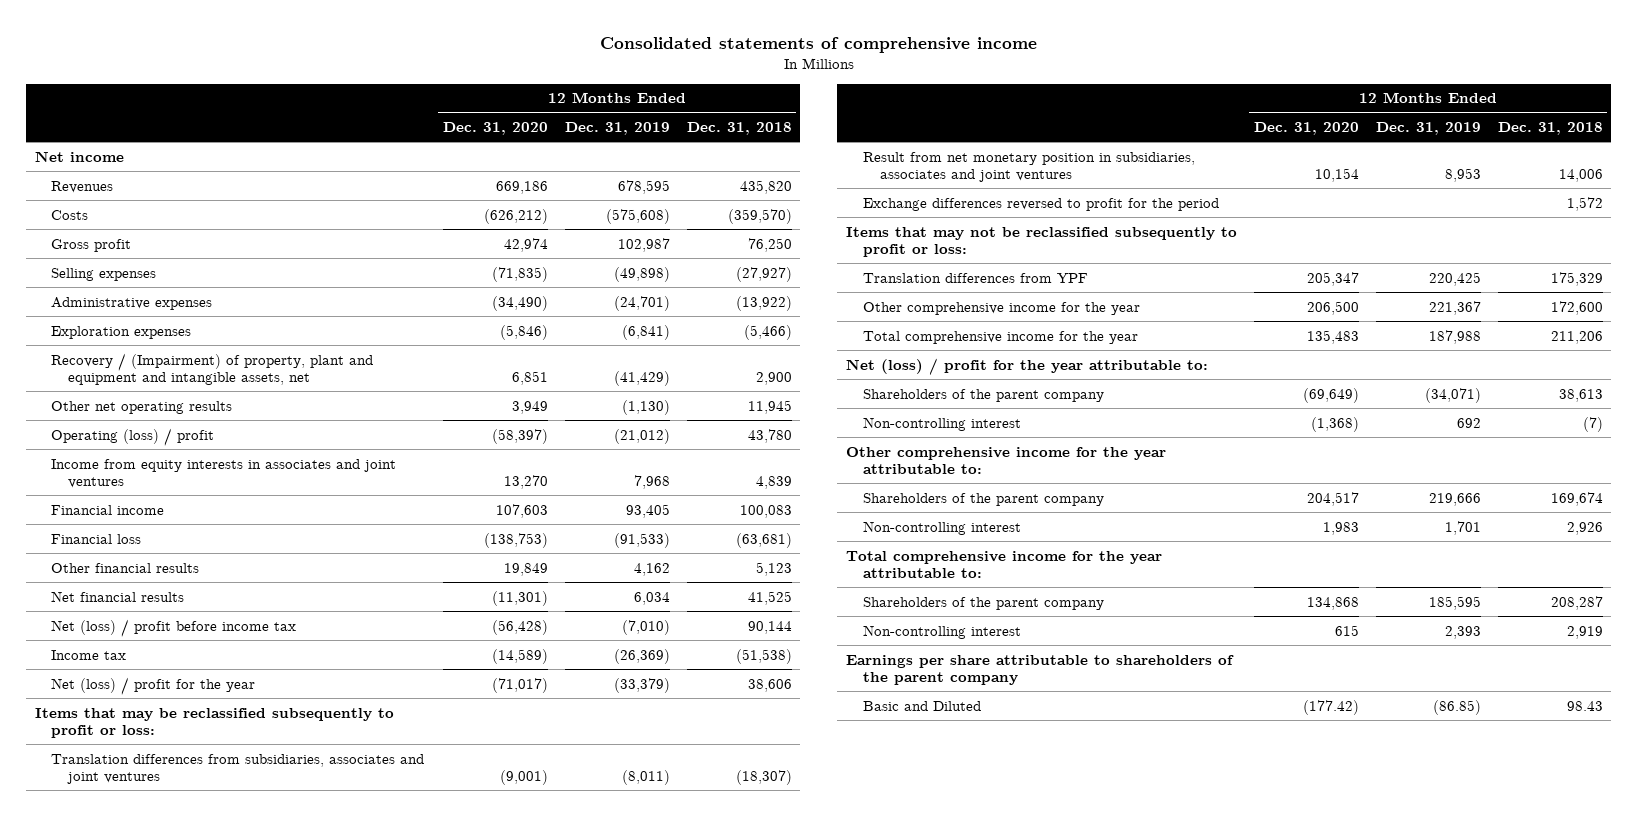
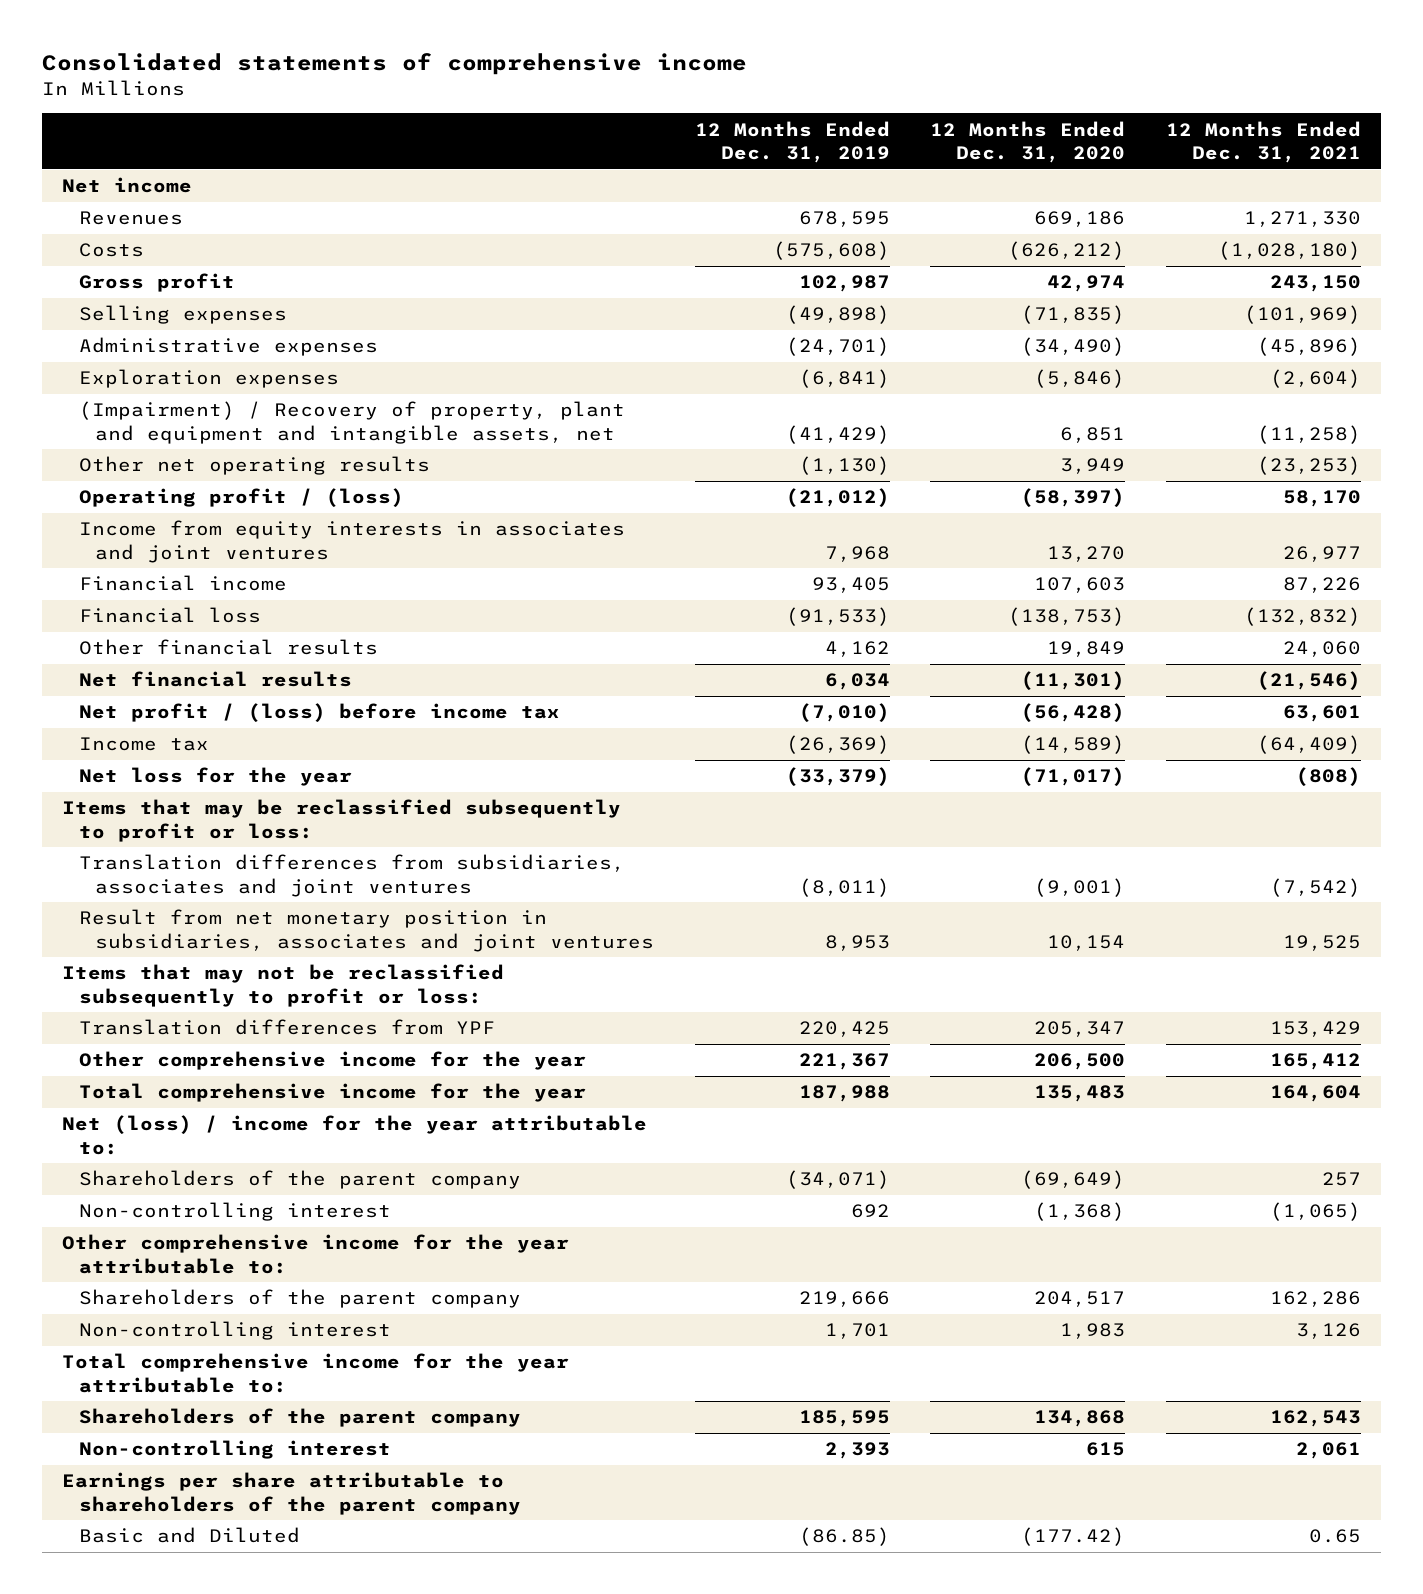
[686,121,792,135] Dec. 31, 2018 -> none
none -> [1165,120,1361,163] 12 Months Ended Dec. 31, 2021
[51,352,374,385] Recovery / (Impairment) of property, plant and equipment and intangible assets, net -> [78,401,625,444] (Impairment) / Recovery of property, plant and equipment and intangible assets, net
[51,427,215,446] Operating (loss) / profit -> [78,488,404,508] Operating profit / (loss)
[51,618,297,637] Net (loss) / profit before income tax -> [78,703,560,723] Net profit / (loss) before income tax
[51,676,256,695] Net (loss) / profit for the year -> [78,767,352,787] Net loss for the year
[862,197,1219,211] Exchange differences reversed to profit for the period -> none
[845,357,1208,375] Net (loss) / profit for the year attributable to: -> [62,1115,648,1155] Net (loss) / income for the year attributable to:

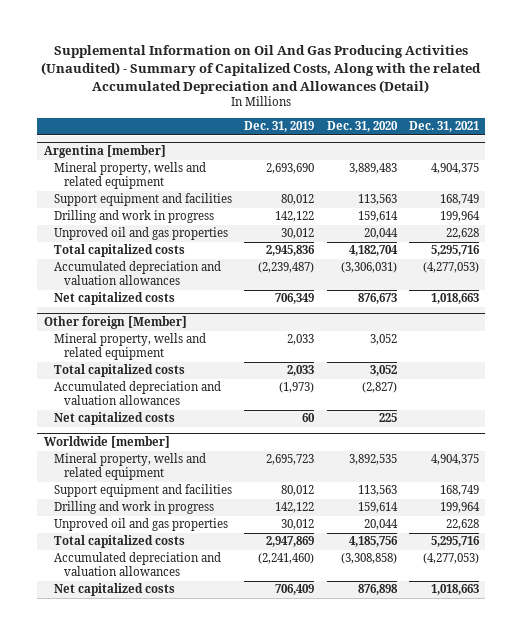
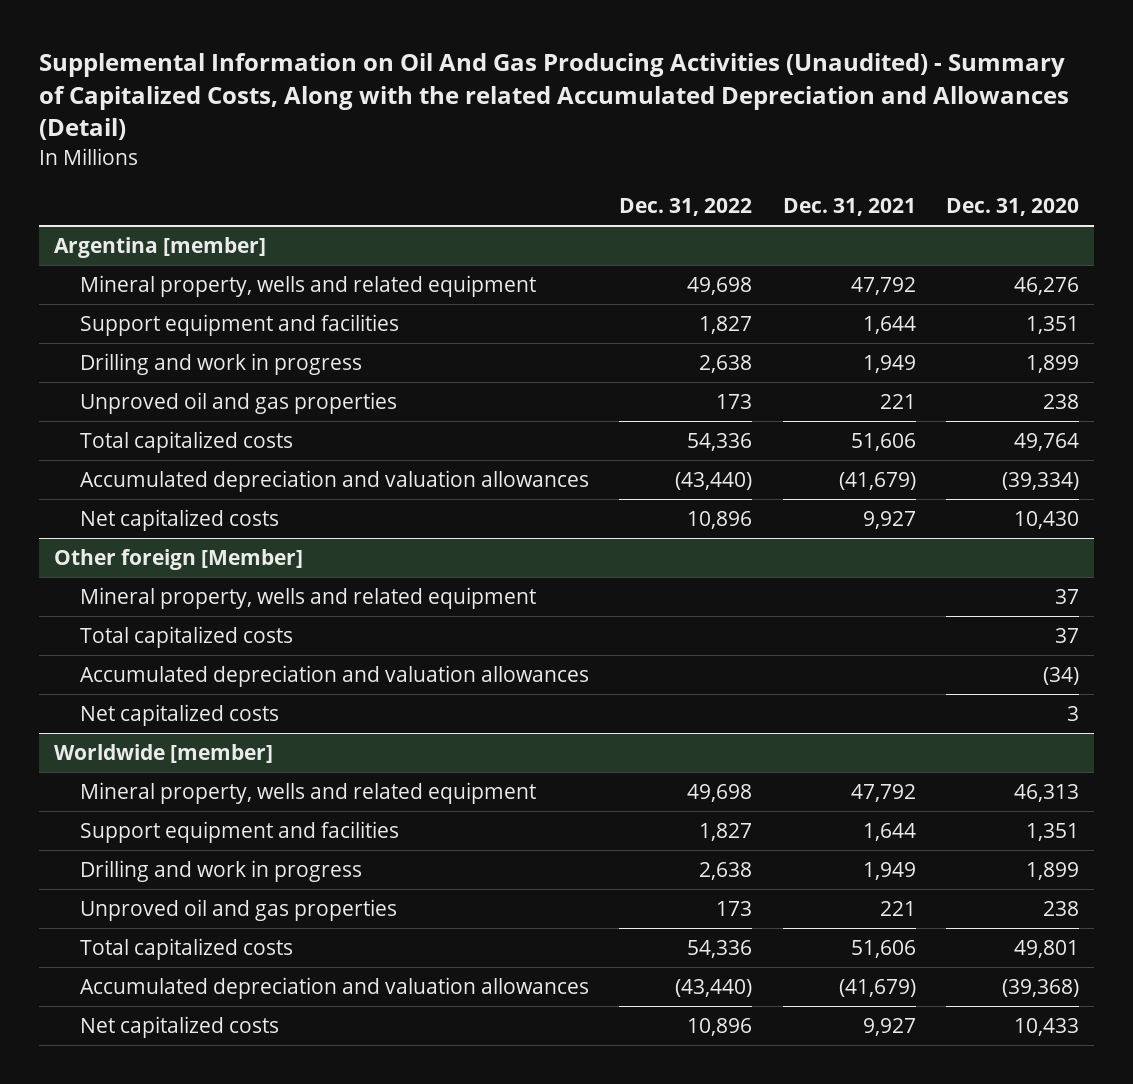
[244,121,315,133] Dec. 31, 2019 -> none
none -> [619,197,753,216] Dec. 31, 2022
[348,163,397,175] 3,889,483 -> [1014,277,1080,296] 46,276
[431,163,480,175] 4,904,375 -> [850,277,916,296] 47,792
[357,194,397,206] 113,563 -> [1026,316,1080,335] 1,351
[440,194,480,206] 168,749 -> [862,316,916,335] 1,644
[357,211,398,223] 159,614 -> [1026,355,1080,374] 1,899
[440,211,481,223] 199,964 -> [862,355,916,374] 1,949
[363,228,398,240] 20,044 -> [1043,394,1080,410] 238
[446,228,480,240] 22,628 -> [879,394,916,410] 221
[348,245,398,257] 4,182,704 -> [1014,433,1080,452] 49,764
[431,245,481,257] 5,295,716 -> [850,433,916,452] 51,606
[340,262,397,274] (3,306,031) -> [1002,472,1080,491] (39,334)
[423,262,480,274] (4,277,053) -> [838,472,916,491] (41,679)
[357,293,397,305] 876,673 -> [1014,511,1080,530] 10,430
[431,293,480,305] 1,018,663 -> [862,511,916,530] 9,927
[369,334,397,346] 3,052 -> [1055,589,1080,605] 37
[369,365,397,377] 3,052 -> [1055,628,1080,644] 37
[361,382,397,394] (2,827) -> [1043,667,1080,686] (34)
[378,413,397,423] 225 -> [1067,706,1080,722] 3
[348,454,397,466] 3,892,535 -> [1014,784,1080,803] 46,313
[431,454,480,466] 4,904,375 -> [850,784,916,803] 47,792
[357,485,397,497] 113,563 -> [1026,823,1080,842] 1,351
[440,485,480,497] 168,749 -> [862,823,916,842] 1,644
[357,502,398,514] 159,614 -> [1026,862,1080,881] 1,899
[440,502,481,514] 199,964 -> [862,862,916,881] 1,949
[363,519,398,531] 20,044 -> [1043,901,1080,917] 238
[446,519,480,531] 22,628 -> [879,901,916,917] 221
[348,536,398,548] 4,185,756 -> [1014,940,1080,959] 49,801
[431,536,481,548] 5,295,716 -> [850,940,916,959] 51,606
[340,553,397,565] (3,308,858) -> [1002,979,1080,998] (39,368)
[423,553,480,565] (4,277,053) -> [838,979,916,998] (41,679)
[357,584,398,596] 876,898 -> [1014,1018,1080,1037] 10,433
[431,584,480,596] 1,018,663 -> [862,1018,916,1037] 9,927

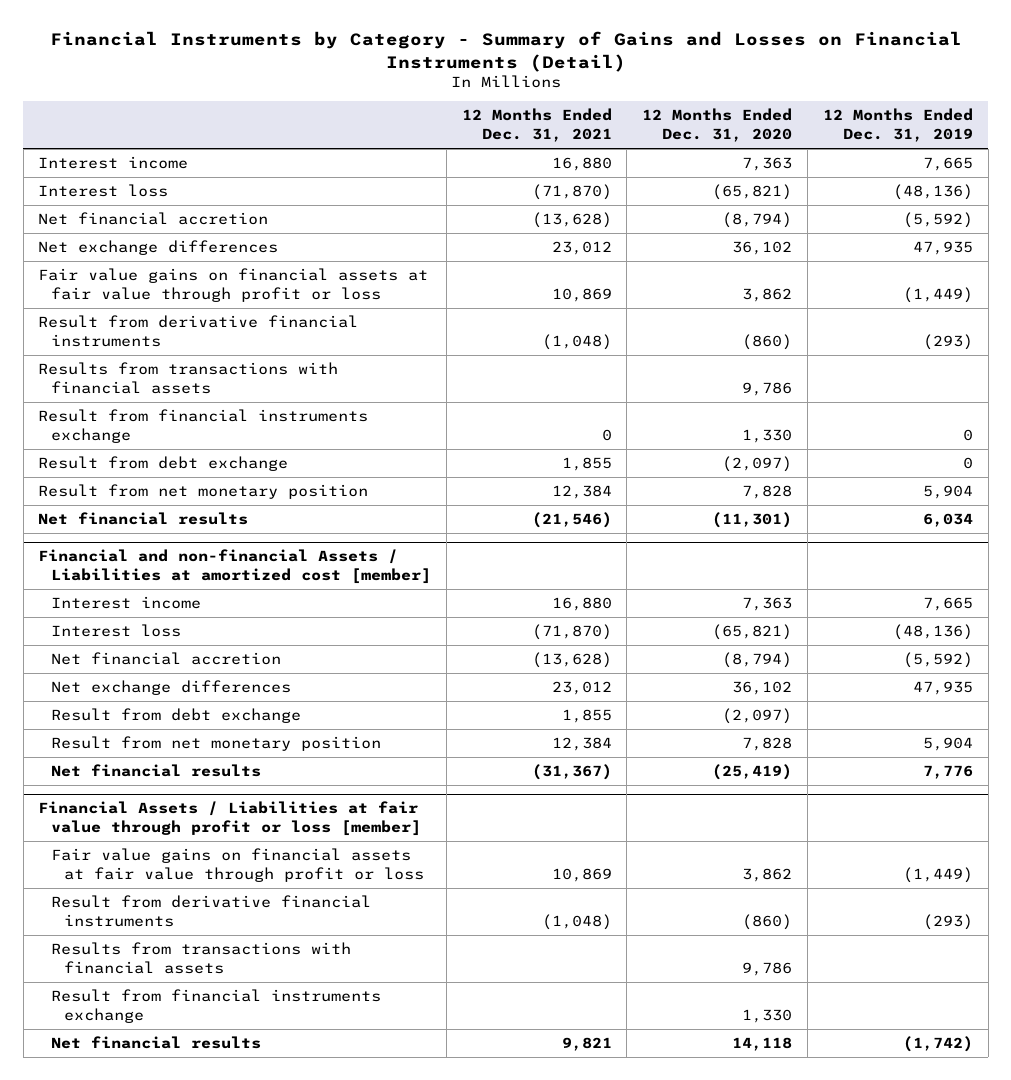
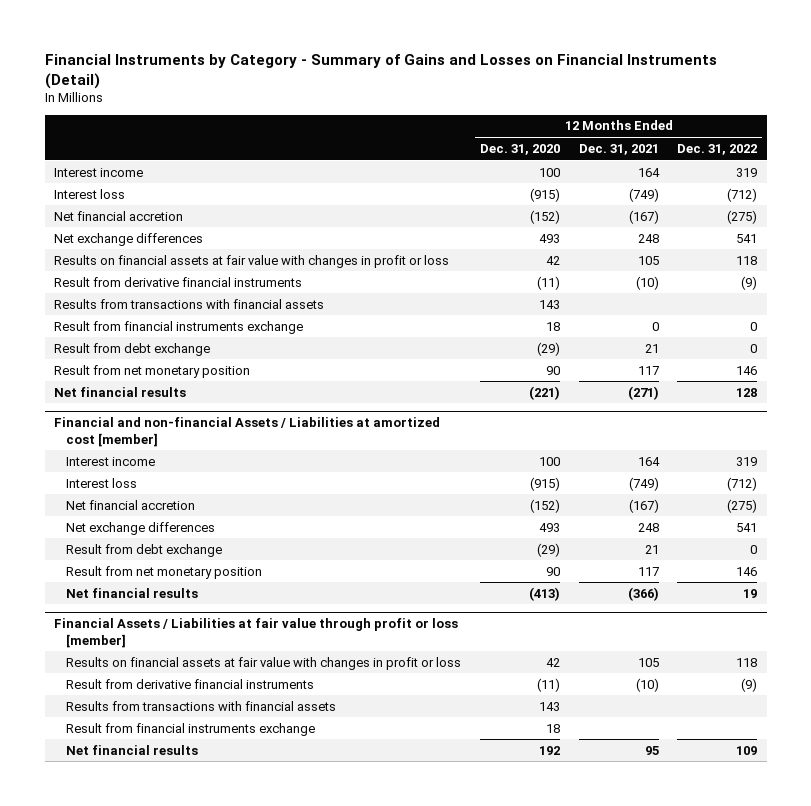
[822,108,973,143] 12 Months Ended Dec. 31, 2019 -> none
none -> [677,143,758,155] Dec. 31, 2022
[551,157,612,172] 16,880 -> [637,167,660,177] 164
[742,157,793,172] 7,363 -> [539,167,561,177] 100
[531,184,612,201] (71,870) -> [628,187,659,202] (749)
[712,184,793,201] (65,821) -> [530,187,561,202] (915)
[531,212,612,229] (13,628) -> [628,209,659,224] (167)
[722,212,793,229] (8,794) -> [530,209,561,224] (152)
[551,241,612,256] 23,012 -> [637,233,659,243] 248
[732,241,793,256] 36,102 -> [539,233,561,243] 493
[38,268,429,302] Fair value gains on financial assets at fair value through profit or loss -> [53,254,449,268] Results on financial assets at fair value with changes in profit or loss
[551,287,612,302] 10,869 -> [637,255,659,265] 105
[742,287,793,302] 3,862 -> [546,255,561,265] 42
[541,333,612,350] (1,048) -> [635,275,659,290] (10)
[742,333,793,350] (860) -> [537,275,561,290] (11)
[742,381,793,396] 9,786 -> [539,299,561,309] 143
[742,428,793,443] 1,330 -> [546,321,561,331] 18
[561,457,612,472] 1,855 -> [644,343,659,353] 21
[722,456,793,473] (2,097) -> [537,341,561,356] (29)
[551,485,612,500] 12,384 -> [637,365,659,375] 117
[742,485,793,500] 7,828 -> [546,365,561,375] 90
[531,512,612,529] (21,546) -> [627,385,659,400] (271)
[712,512,793,529] (11,301) -> [529,385,561,400] (221)
[551,597,612,612] 16,880 -> [637,456,660,466] 164
[742,597,793,612] 7,363 -> [539,456,561,466] 100
[531,624,612,641] (71,870) -> [628,476,659,491] (749)
[712,624,793,641] (65,821) -> [530,476,561,491] (915)
[531,652,612,669] (13,628) -> [628,498,659,513] (167)
[722,652,793,669] (8,794) -> [530,498,561,513] (152)
[551,681,612,696] 23,012 -> [637,522,659,532] 248
[732,681,793,696] 36,102 -> [539,522,561,532] 493
[561,709,612,724] 1,855 -> [644,544,659,554] 21
[722,708,793,725] (2,097) -> [537,542,561,557] (29)
[551,737,612,752] 12,384 -> [637,566,659,576] 117
[742,737,793,752] 7,828 -> [546,566,561,576] 90
[531,764,612,781] (31,367) -> [627,586,659,601] (366)
[712,764,793,781] (25,419) -> [529,586,561,601] (413)
[51,848,424,882] Fair value gains on financial assets at fair value through profit or loss -> [66,656,462,670] Results on financial assets at fair value with changes in profit or loss
[551,867,612,882] 10,869 -> [637,657,659,667] 105
[742,867,793,882] 3,862 -> [546,657,561,667] 42
[541,913,612,930] (1,048) -> [635,677,659,692] (10)
[742,913,793,930] (860) -> [537,677,561,692] (11)
[742,961,793,976] 9,786 -> [539,701,561,711] 143
[742,1008,793,1023] 1,330 -> [546,723,561,733] 18
[561,1037,612,1052] 9,821 -> [644,745,659,755] 95
[732,1037,793,1052] 14,118 -> [539,745,561,755] 192

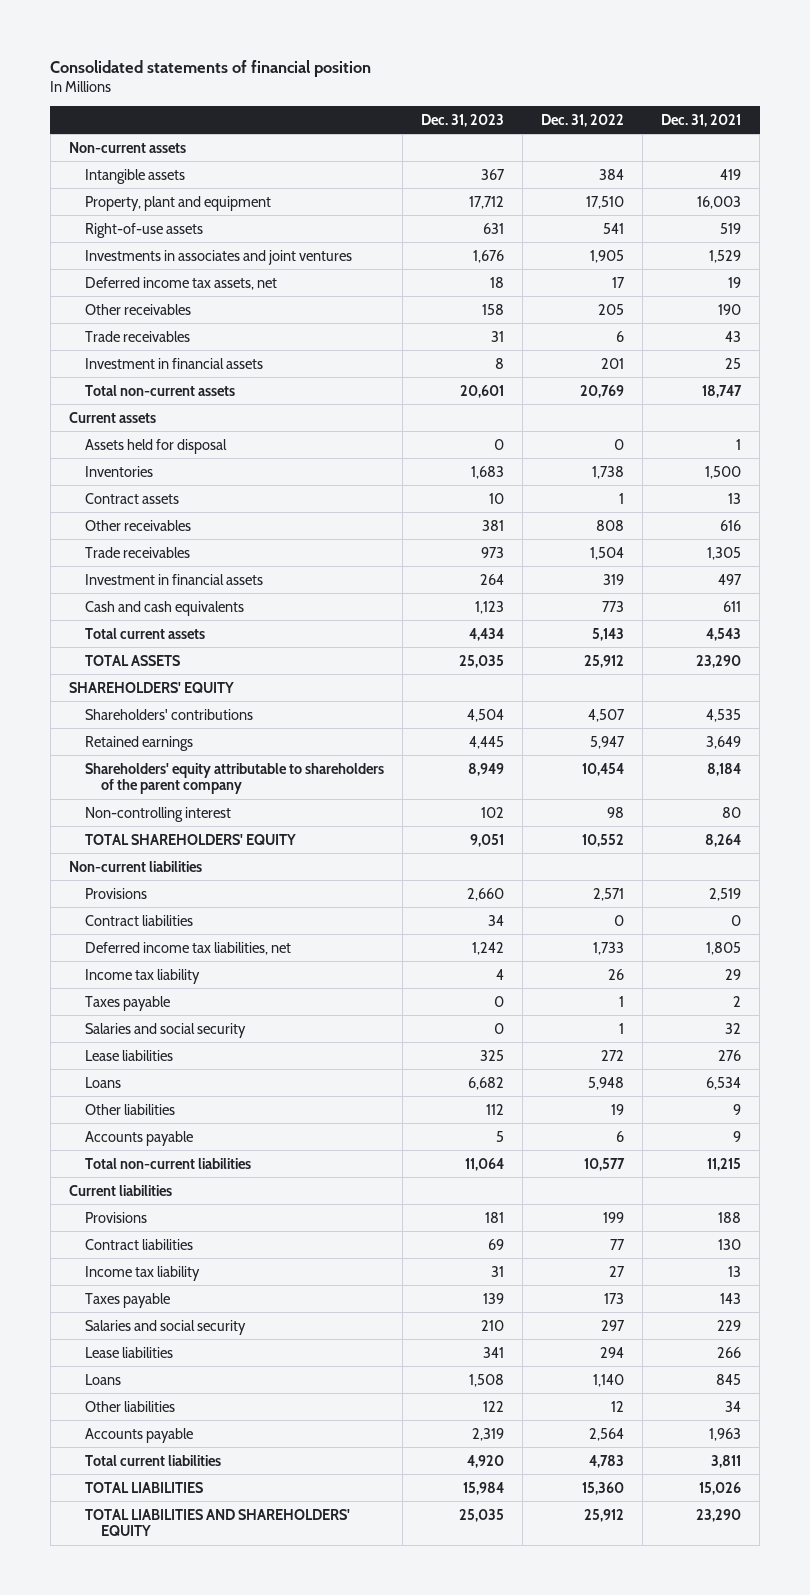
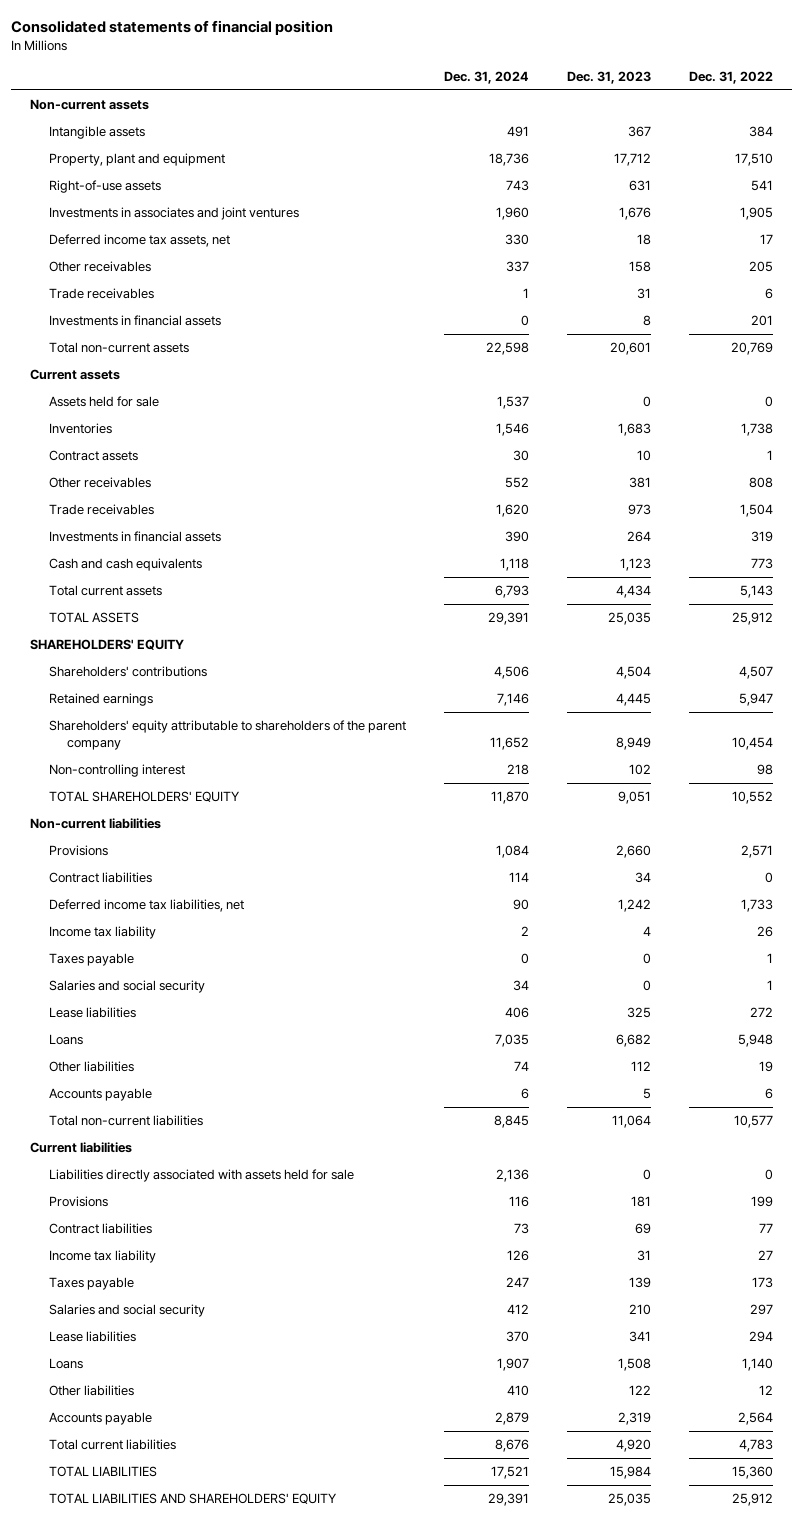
[661,114,742,128] Dec. 31, 2021 -> none
none -> [443,70,529,84] Dec. 31, 2024
[84,357,263,369] Investment in financial assets -> [48,315,221,327] Investments in financial assets
[84,438,227,454] Assets held for disposal -> [48,396,159,408] Assets held for sale
[84,573,263,585] Investment in financial assets -> [48,531,221,543] Investments in financial assets
none -> [48,1169,354,1183] Liabilities directly associated with assets held for sale

